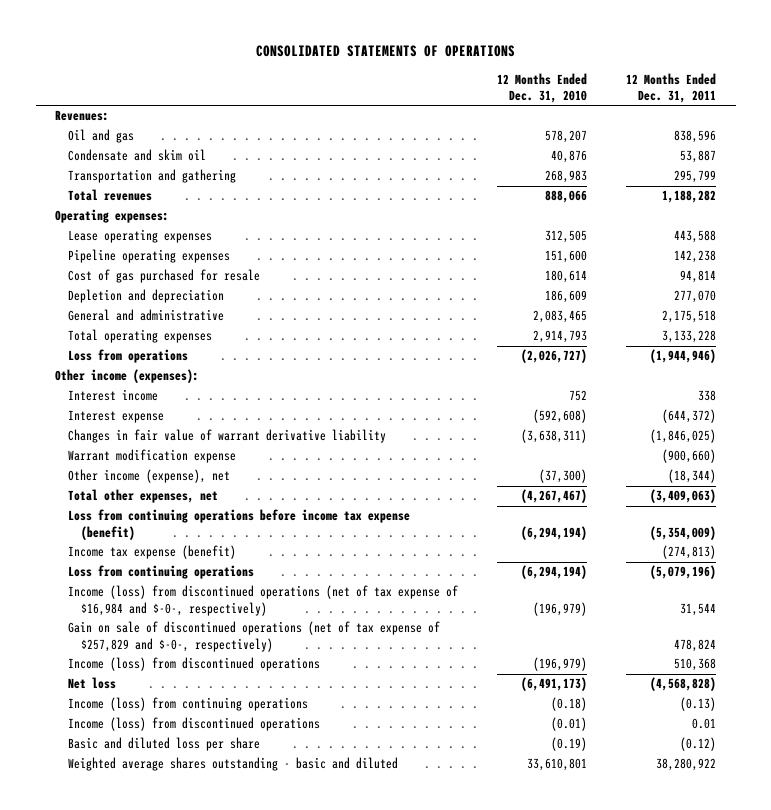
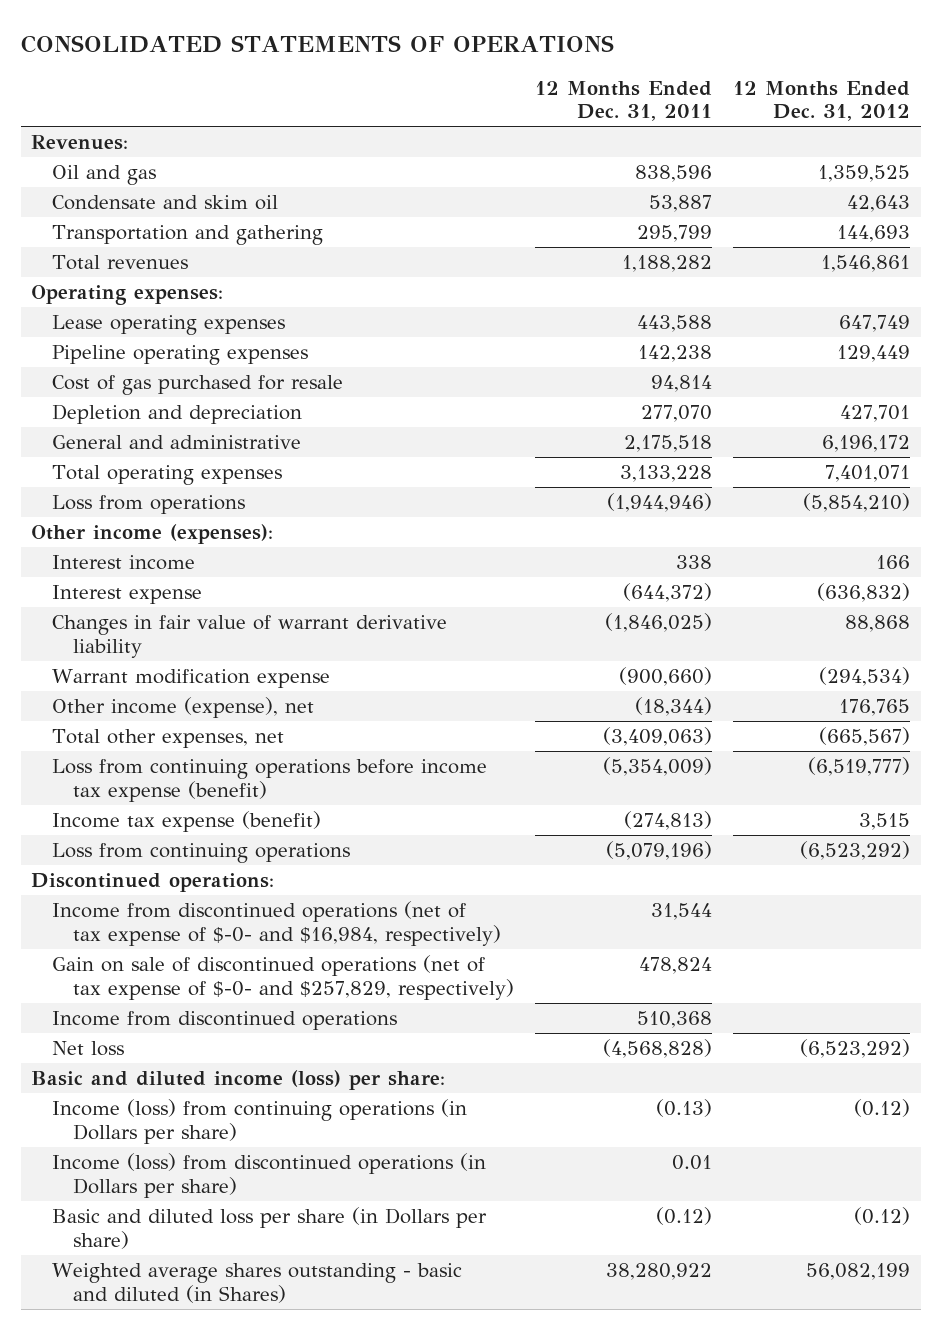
[497,72,588,103] 12 Months Ended Dec. 31, 2010 -> none
none -> [733,80,911,122] 12 Months Ended Dec. 31, 2012
none -> [31,873,275,893] Discontinued operations:
[68,585,459,616] Income (loss) from discontinued operations (net of tax expense of $16,984 and $-0-, respectively) -> [52,901,501,946] Income from discontinued operations (net of tax expense of $-0- and $16,984, respectively)
[68,621,441,652] Gain on sale of discontinued operations (net of tax expense of $257,829 and $-0-, respectively) -> [52,955,514,1000] Gain on sale of discontinued operations (net of tax expense of $-0- and $257,829, respectively)
[68,657,321,672] Income (loss) from discontinued operations -> [52,1011,398,1031] Income from discontinued operations
none -> [31,1070,446,1091] Basic and diluted income (loss) per share:
[68,697,309,712] Income (loss) from continuing operations -> [52,1099,468,1144] Income (loss) from continuing operations (in Dollars per share)
[68,717,321,732] Income (loss) from discontinued operations -> [52,1153,487,1198] Income (loss) from discontinued operations (in Dollars per share)
[68,737,261,752] Basic and diluted loss per share -> [52,1207,488,1249] Basic and diluted loss per share (in Dollars per share)
[68,757,399,772] Weighted average shares outstanding - basic and diluted -> [52,1263,463,1303] Weighted average shares outstanding - basic and diluted (in Shares)

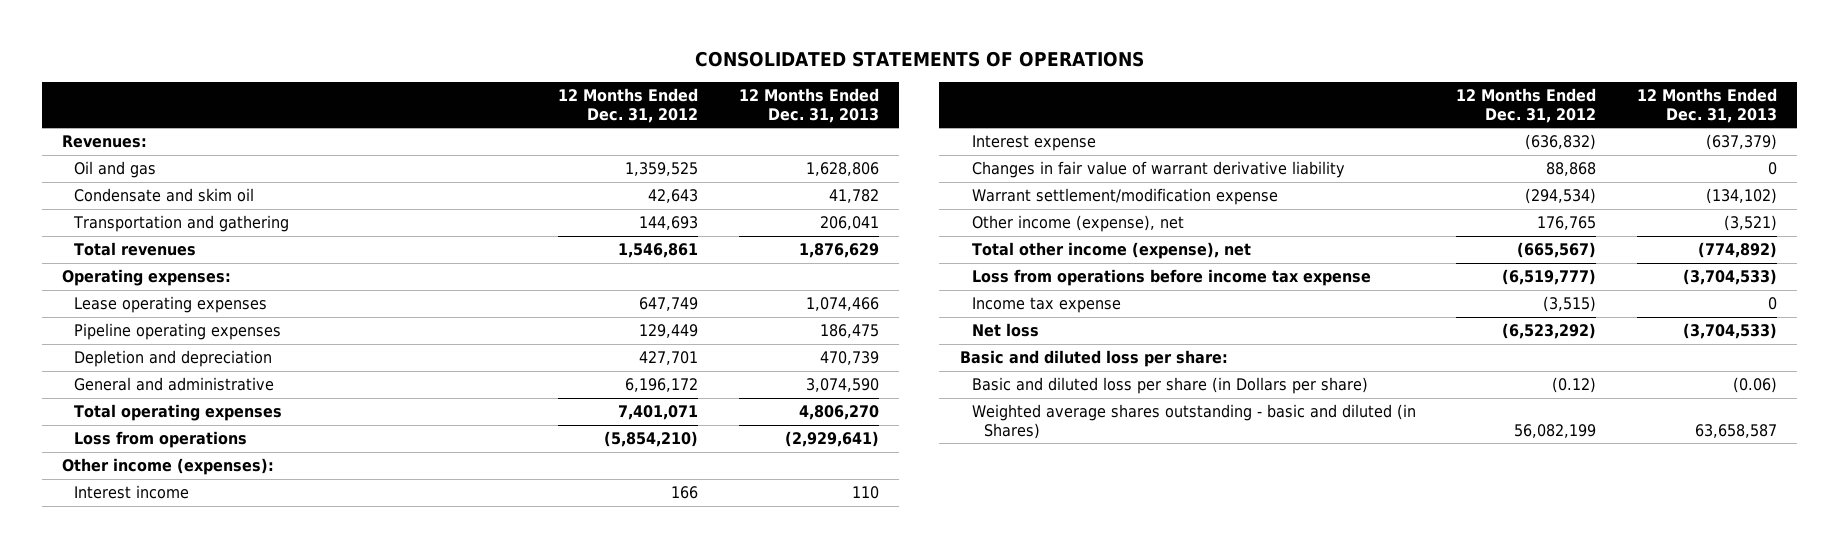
[535,80,713,122] 12 Months Ended Dec. 31, 2011 -> none
none -> [739,88,880,123] 12 Months Ended Dec. 31, 2013
[52,375,344,396] Cost of gas purchased for resale -> none
[52,669,331,689] Warrant modification expense -> [971,188,1278,206] Warrant settlement/modification expense
[52,843,351,864] Loss from continuing operations -> none
[31,873,275,893] Discontinued operations: -> none
[52,901,501,946] Income from discontinued operations (net of tax expense of $-0- and $16,984, respectively) -> none
[52,955,514,1000] Gain on sale of discontinued operations (net of tax expense of $-0- and $257,829, respectively) -> none
[52,1011,398,1031] Income from discontinued operations -> none
[52,729,285,749] Total other expenses, net -> [971,242,1251,260] Total other income (expense), net
[52,759,488,802] Loss from continuing operations before income tax expense (benefit) -> [971,269,1371,287] Loss from operations before income tax expense
[52,811,322,833] Income tax expense (benefit) -> [971,297,1121,314] Income tax expense
[859,813,911,831] 3,515 -> [1543,296,1597,313] (3,515)
[52,1099,468,1144] Income (loss) from continuing operations (in Dollars per share) -> none
[52,1153,487,1198] Income (loss) from discontinued operations (in Dollars per share) -> none
[31,1070,446,1091] Basic and diluted income (loss) per share: -> [959,350,1228,368] Basic and diluted loss per share:

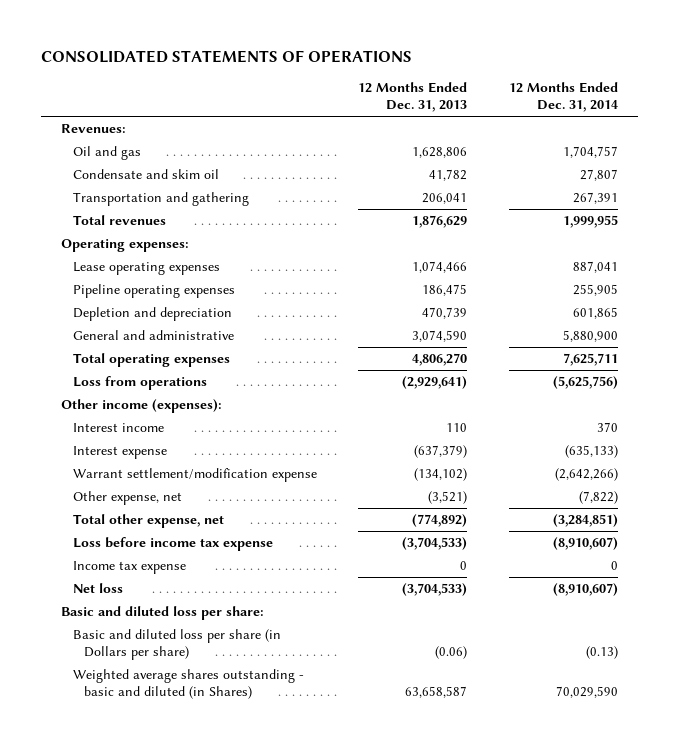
[558,88,699,123] 12 Months Ended Dec. 31, 2012 -> none
none -> [508,81,618,113] 12 Months Ended Dec. 31, 2014
[971,161,1345,179] Changes in fair value of warrant derivative liability -> none
[971,215,1184,233] Other income (expense), net -> [72,490,182,505] Other expense, net
[971,242,1251,260] Total other income (expense), net -> [72,513,224,528] Total other expense, net
[971,269,1371,287] Loss from operations before income tax expense -> [72,536,273,551] Loss before income tax expense

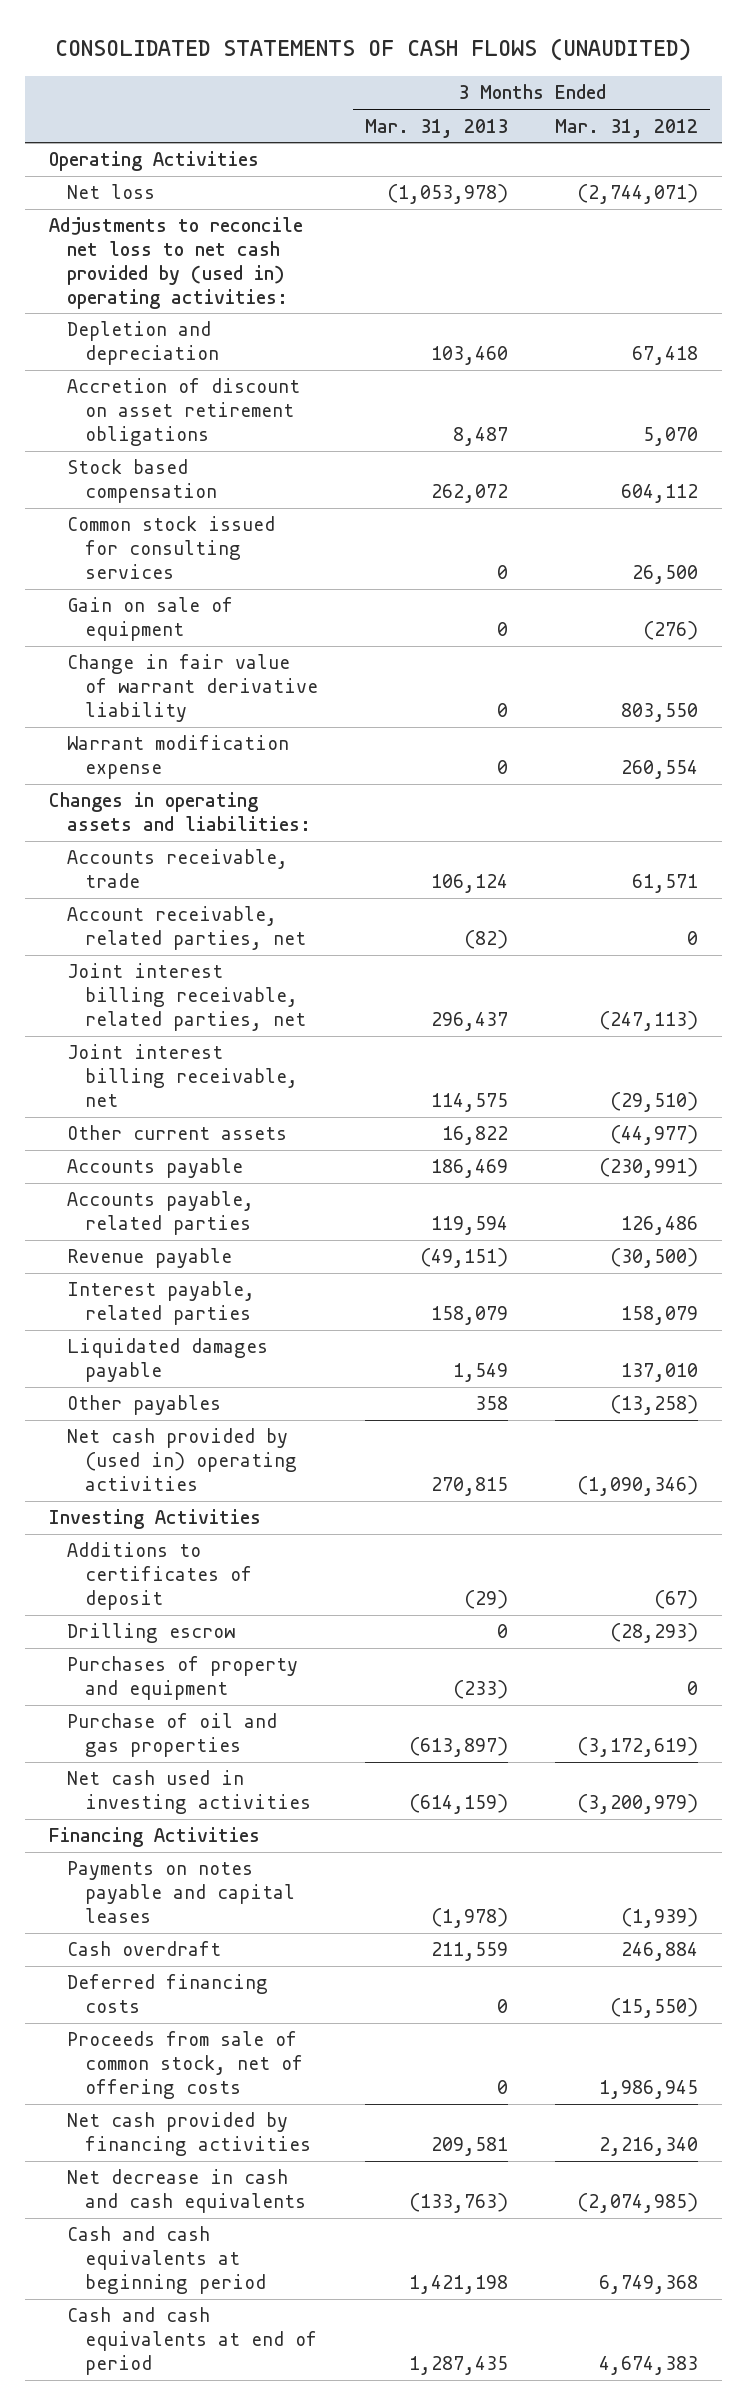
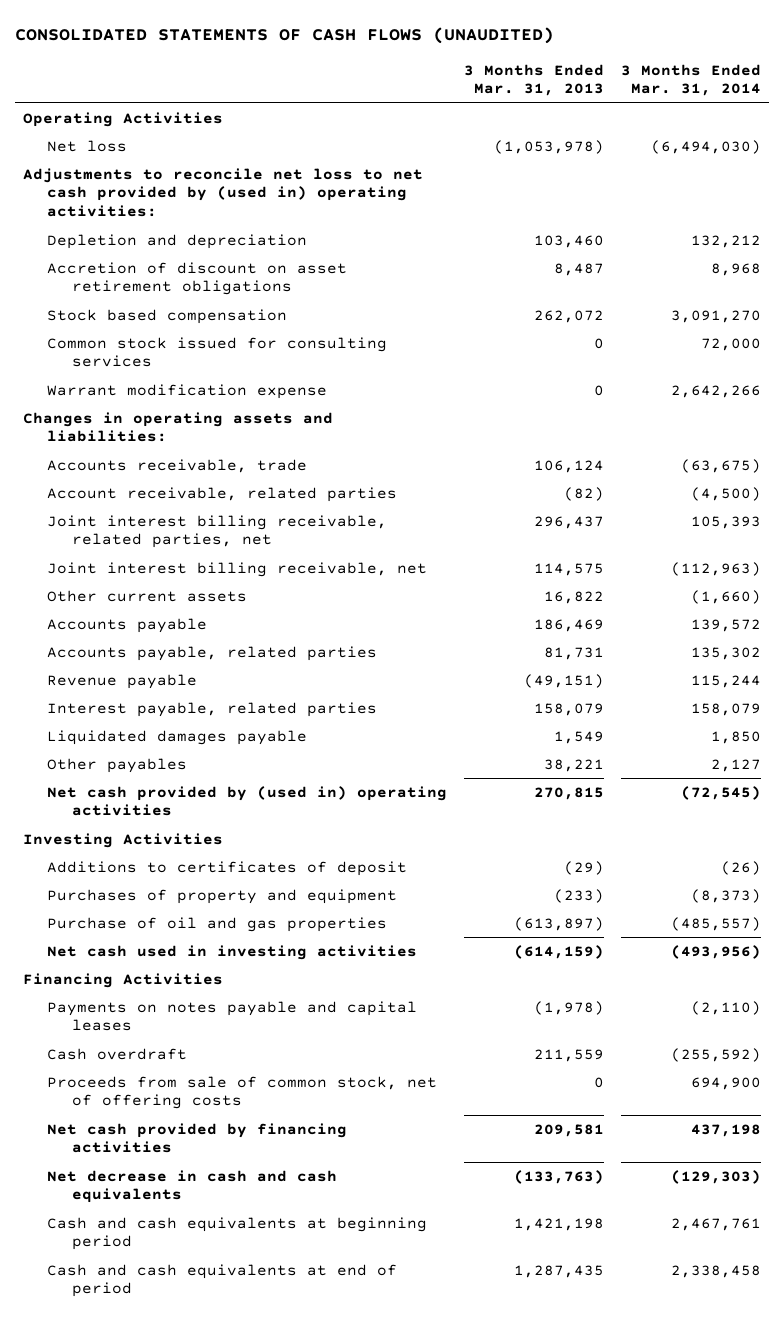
[555,118,699,138] Mar. 31, 2012 -> none
none -> [620,63,761,97] 3 Months Ended Mar. 31, 2014
[67,597,234,642] Gain on sale of equipment -> none
[67,654,319,722] Change in fair value of warrant derivative liability -> none
[67,906,307,951] Account receivable, related parties, net -> [47,486,398,502] Account receivable, related parties
[431,1216,509,1236] 119,594 -> [544,646,605,660] 81,731
[475,1396,509,1411] 358 -> [544,758,605,772] 38,221
[67,1623,236,1644] Drilling escrow -> none
[67,1974,269,2014] Deferred financing costs -> none

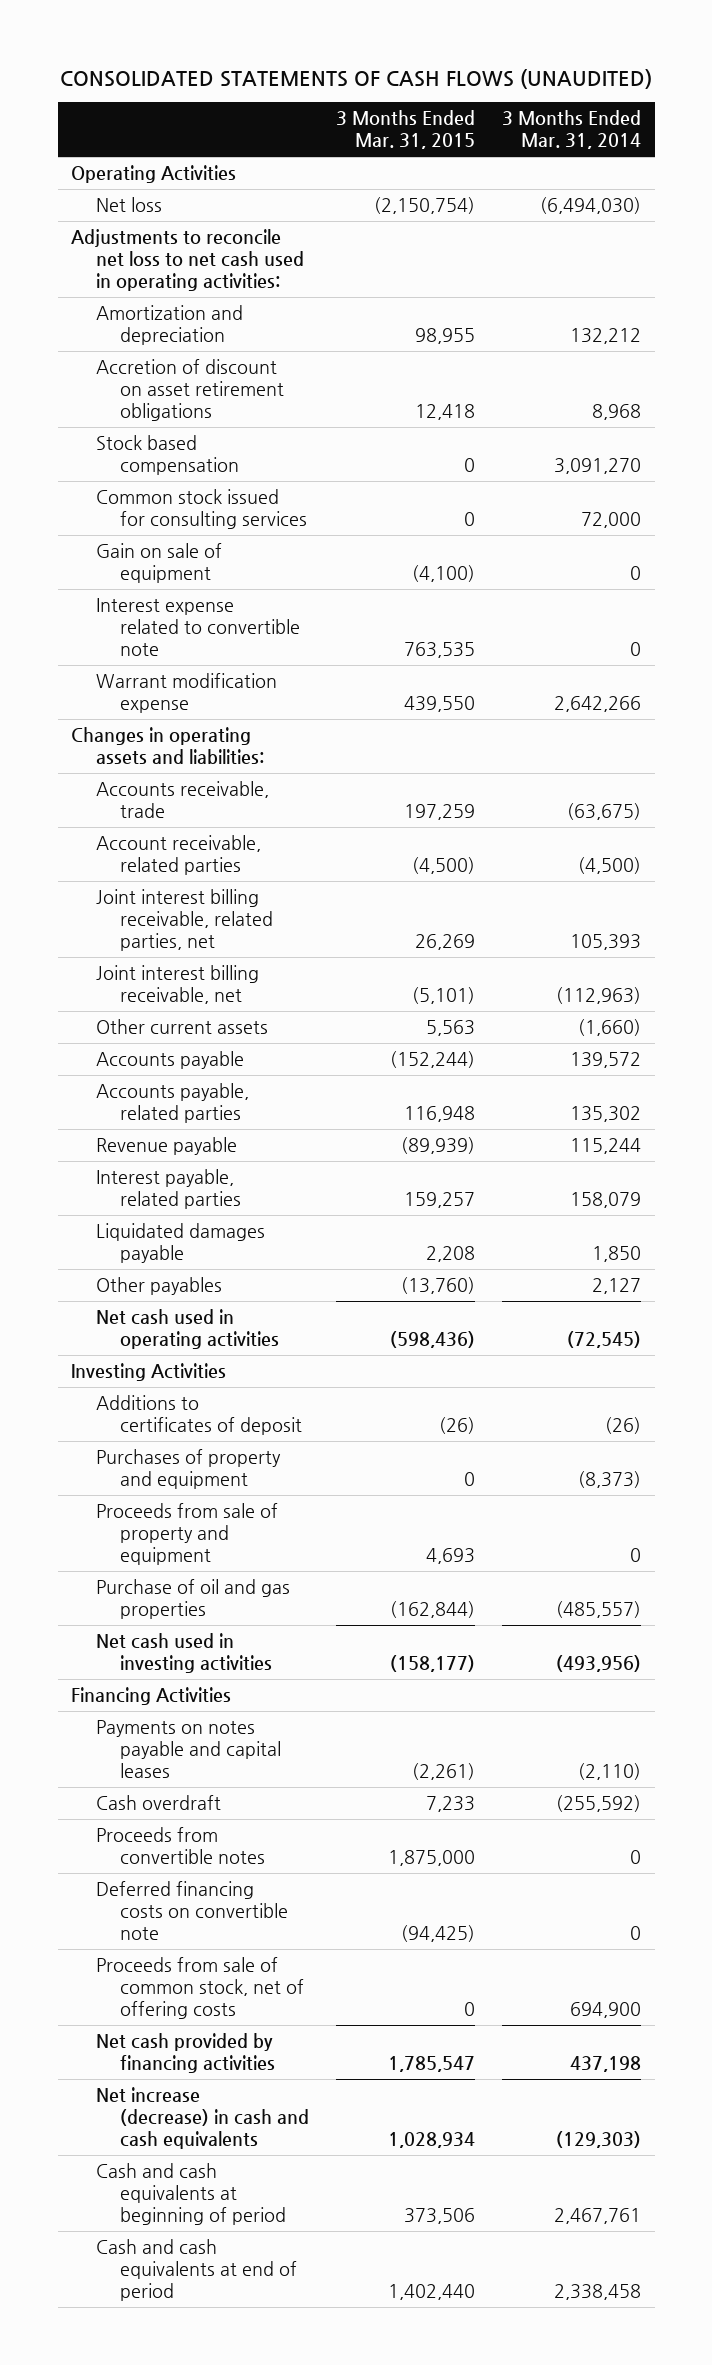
[464,63,605,97] 3 Months Ended Mar. 31, 2013 -> none
none -> [336,110,476,150] 3 Months Ended Mar. 31, 2015
[23,167,424,218] Adjustments to reconcile net loss to net cash provided by (used in) operating activities: -> [70,229,304,291] Adjustments to reconcile net loss to net cash used in operating activities:
[47,233,308,249] Depletion and depreciation -> [95,305,243,346] Amortization and depreciation
none -> [95,543,222,584] Gain on sale of equipment
none -> [95,598,301,656] Interest expense related to convertible note
[47,785,448,817] Net cash provided by (used in) operating activities -> [95,1309,280,1350] Net cash used in operating activities
none -> [95,1503,278,1565] Proceeds from sale of property and equipment
none -> [95,1827,266,1865] Proceeds from convertible notes
none -> [95,1881,289,1940] Deferred financing costs on convertible note
[47,1169,338,1204] Net decrease in cash and cash equivalents -> [95,2087,310,2149] Net increase (decrease) in cash and cash equivalents
[47,1216,428,1251] Cash and cash equivalents at beginning period -> [95,2163,287,2225] Cash and cash equivalents at beginning of period

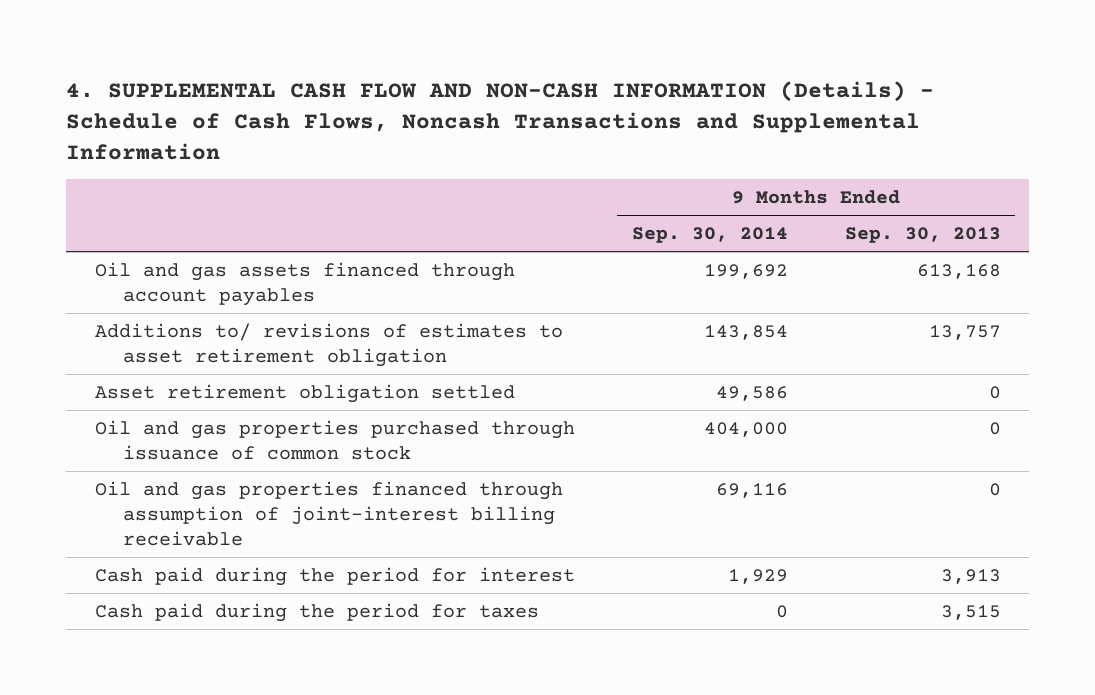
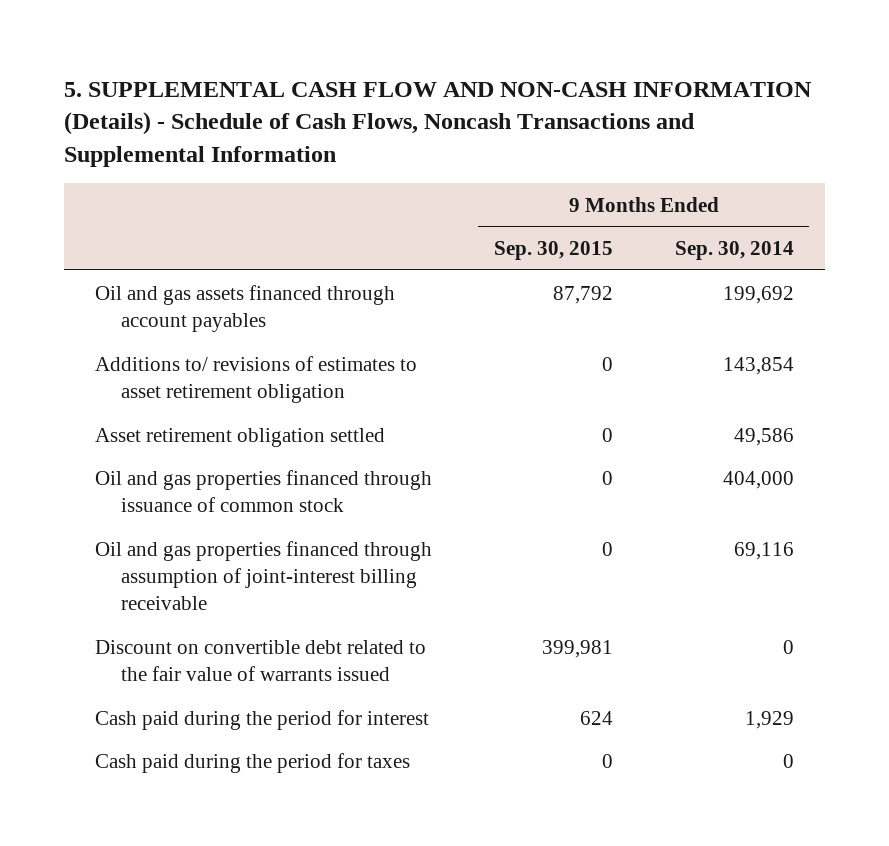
[66,80,935,160] 4. SUPPLEMENTAL CASH FLOW AND NON-CASH INFORMATION (Details) - Schedule of Cash Flows, Noncash Transactions and Supplemental Information -> [63,81,812,167] 5. SUPPLEMENTAL CASH FLOW AND NON-CASH INFORMATION (Details) - Schedule of Cash Flows, Noncash Transactions and Supplemental Information
[844,226,1001,243] Sep. 30, 2013 -> none
none -> [493,240,613,260] Sep. 30, 2015
[94,419,575,460] Oil and gas properties purchased through issuance of common stock -> [94,469,432,512] Oil and gas properties financed through issuance of common stock
none -> [94,639,426,681] Discount on convertible debt related to the fair value of warrants issued

